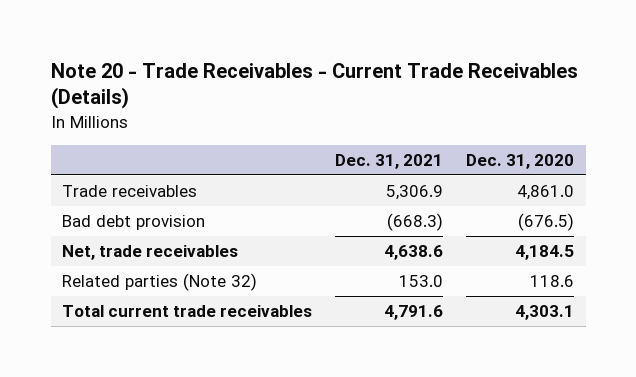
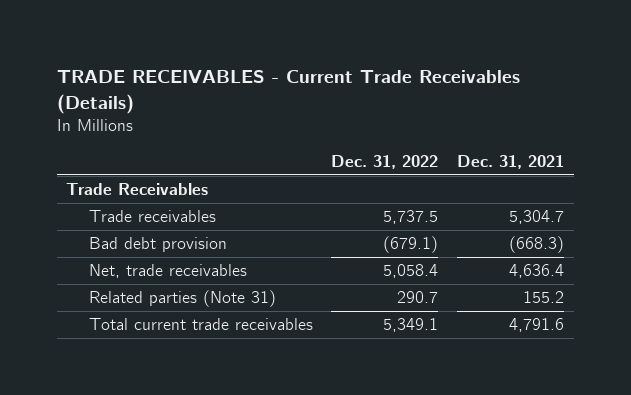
[50,62,578,110] Note 20 - Trade Receivables - Current Trade Receivables (Details) -> [56,69,520,114] TRADE RECEIVABLES - Current Trade Receivables (Details)
[466,153,575,169] Dec. 31, 2020 -> none
none -> [331,154,439,169] Dec. 31, 2022
none -> [66,183,209,196] Trade Receivables
[386,185,444,201] 5,306.9 -> [509,210,565,225] 5,304.7
[384,245,444,261] 4,638.6 -> [509,264,565,279] 4,636.4
[62,273,258,292] Related parties (Note 32) -> [88,290,276,308] Related parties (Note 31)
[399,275,444,288] 153.0 -> [523,291,565,304] 155.2

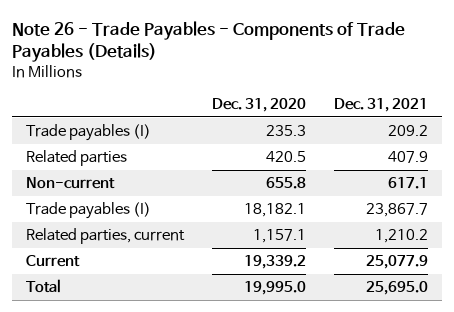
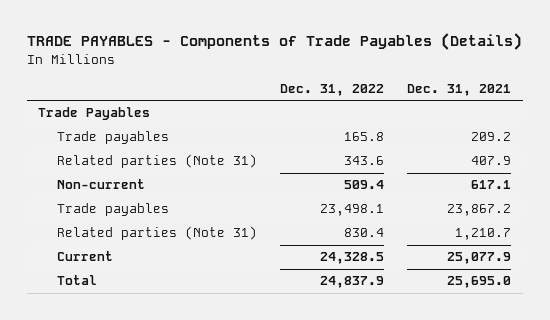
[11,20,405,63] Note 26 - Trade Payables - Components of Trade Payables (Details) -> [26,33,522,51] TRADE PAYABLES - Components of Trade Payables (Details)
[212,98,307,113] Dec. 31, 2020 -> none
none -> [280,83,385,96] Dec. 31, 2022
none -> [38,107,151,121] Trade Payables
[26,123,152,141] Trade payables (I) -> [56,131,169,145] Trade payables
[26,149,128,166] Related parties -> [56,154,257,169] Related parties (Note 31)
[26,201,152,219] Trade payables (I) -> [56,203,169,217] Trade payables
[366,202,429,217] 23,867.7 -> [447,204,512,217] 23,867.2
[26,227,186,244] Related parties, current -> [56,226,257,241] Related parties (Note 31)
[375,228,429,243] 1,210.2 -> [455,228,512,241] 1,210.7

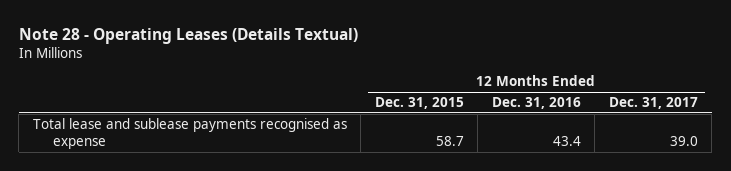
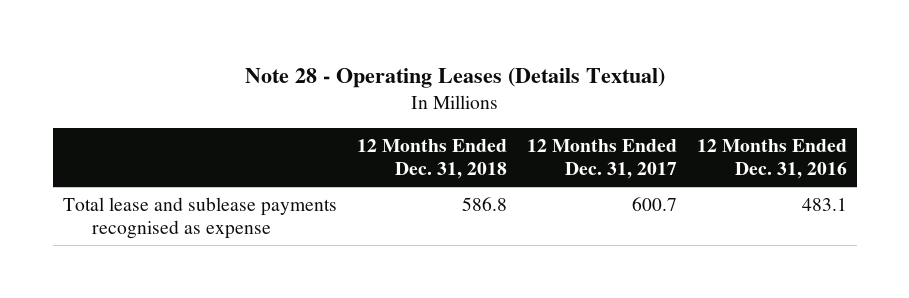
[374,97,464,110] Dec. 31, 2015 -> none
none -> [356,138,507,180] 12 Months Ended Dec. 31, 2018
[552,135,581,146] 43.4 -> [801,197,847,211] 483.1
[669,135,698,146] 39.0 -> [631,196,677,211] 600.7

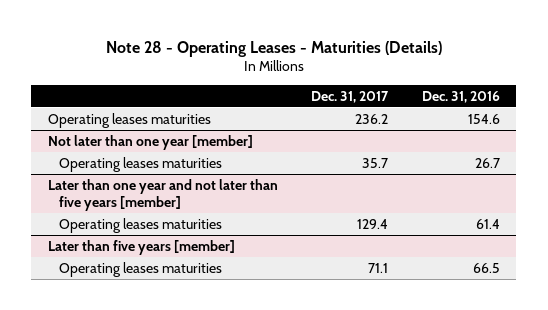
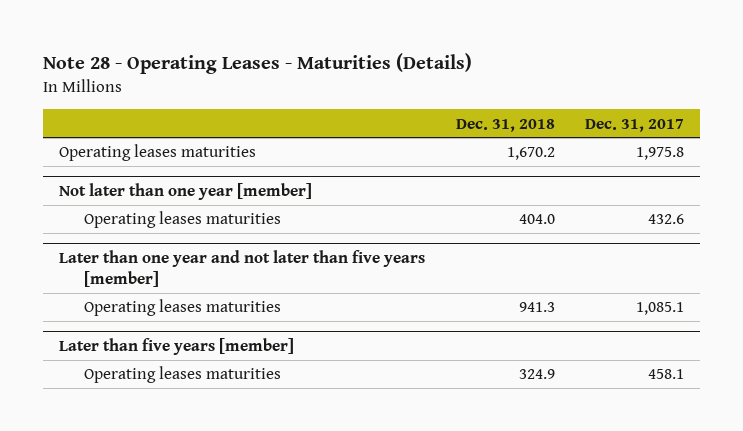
[421,90,500,103] Dec. 31, 2016 -> none
none -> [455,118,555,132] Dec. 31, 2018
[355,113,389,124] 236.2 -> [636,147,685,161] 1,975.8
[362,157,389,168] 35.7 -> [648,214,685,225] 432.6
[357,218,389,229] 129.4 -> [636,302,685,316] 1,085.1
[368,262,389,273] 71.1 -> [648,369,685,380] 458.1

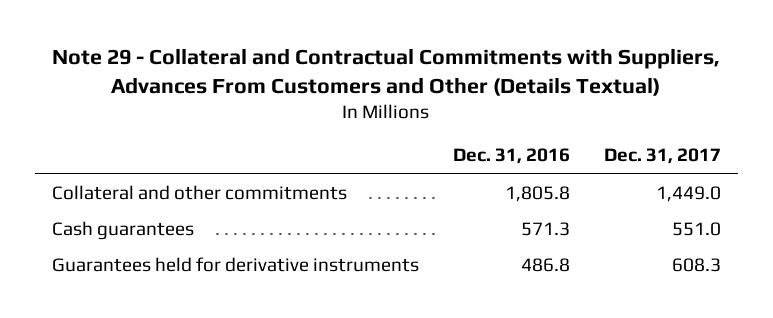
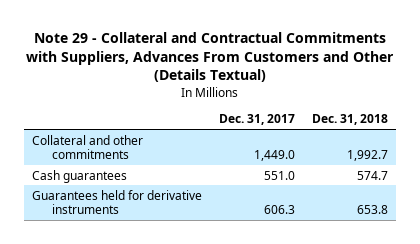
[452,148,570,165] Dec. 31, 2016 -> none
none -> [311,114,388,126] Dec. 31, 2018
[671,258,721,273] 608.3 -> [264,205,296,215] 606.3

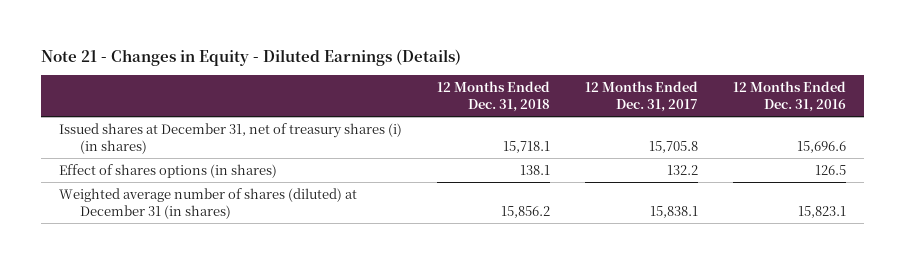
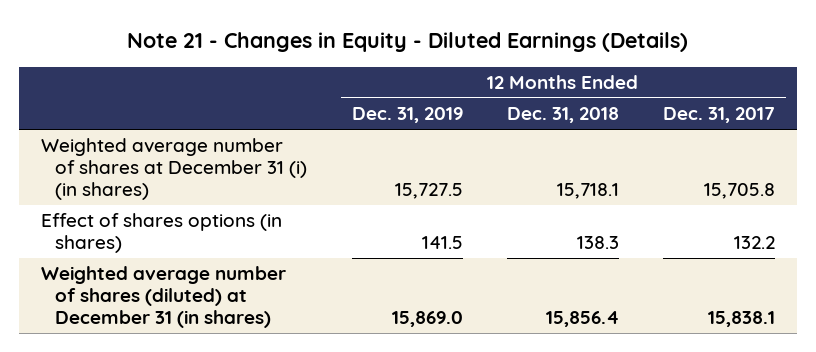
[733,80,847,112] 12 Months Ended Dec. 31, 2016 -> none
none -> [351,107,463,124] Dec. 31, 2019
[58,123,402,154] Issued shares at December 31, net of treasury shares (i) (in shares) -> [40,138,308,201] Weighted average number of shares at December 31 (i) (in shares)
[520,165,551,176] 138.1 -> [576,236,619,250] 138.3
[501,205,551,218] 15,856.2 -> [545,311,619,328] 15,856.4

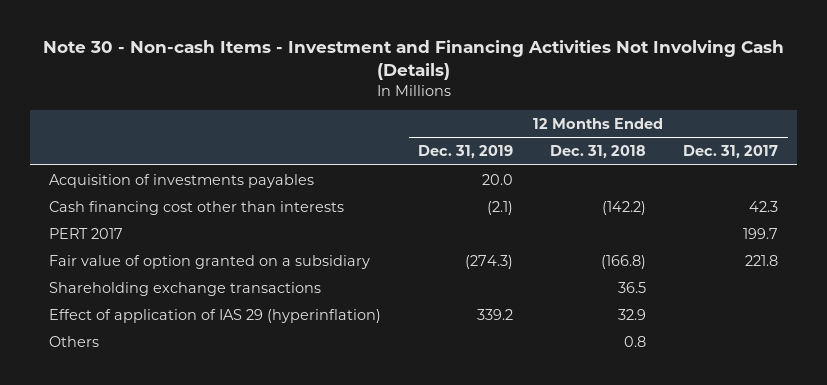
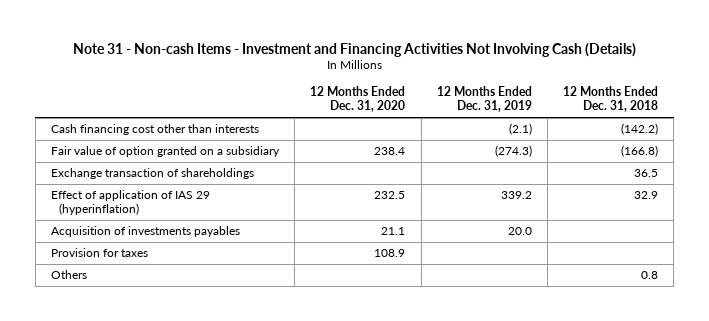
[42,39,784,80] Note 30 - Non-cash Items - Investment and Financing Activities Not Involving Cash (Details) -> [72,42,636,57] Note 31 - Non-cash Items - Investment and Financing Activities Not Involving Cash (Details)
[683,145,779,159] Dec. 31, 2017 -> none
none -> [310,86,406,113] 12 Months Ended Dec. 31, 2020
[48,227,123,239] PERT 2017 -> none
[48,281,321,296] Shareholding exchange transactions -> [50,168,254,180] Exchange transaction of shareholdings
[48,173,314,188] Acquisition of investments payables -> [50,226,240,238] Acquisition of investments payables
none -> [50,248,148,258] Provision for taxes

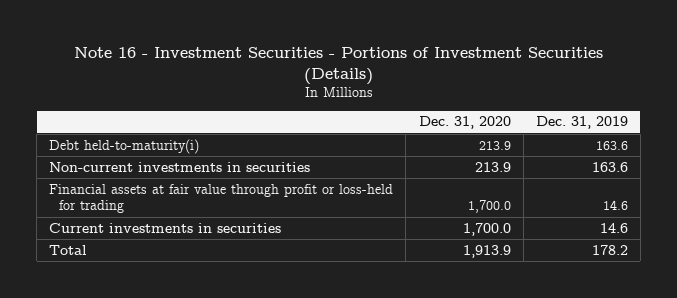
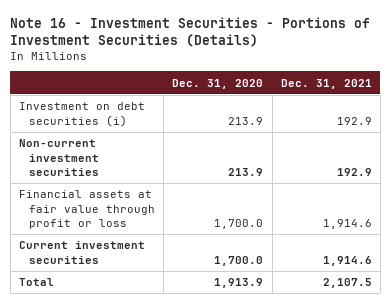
[535,116,628,130] Dec. 31, 2019 -> none
none -> [280,78,372,89] Dec. 31, 2021
[49,138,200,154] Debt held-to-maturity(i) -> [18,102,145,127] Investment on debt securities (i)
[49,161,311,172] Non-current investments in securities -> [18,139,99,177] Non-current investment securities
[49,183,394,214] Financial assets at fair value through profit or loss-held for trading -> [18,190,155,230] Financial assets at fair value through profit or loss
[49,222,282,233] Current investments in securities -> [18,241,145,264] Current investment securities

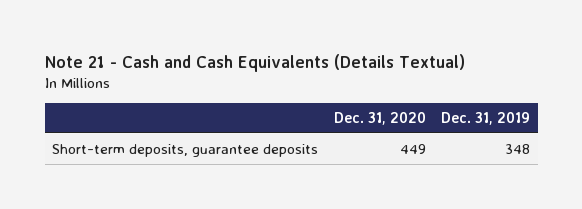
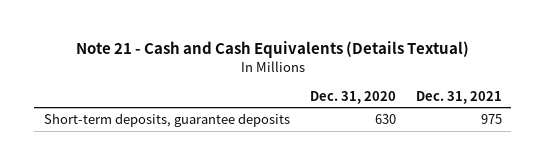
[441,111,531,125] Dec. 31, 2019 -> none
none -> [415,90,502,104] Dec. 31, 2021
[399,143,426,154] 449 -> [374,114,396,125] 630

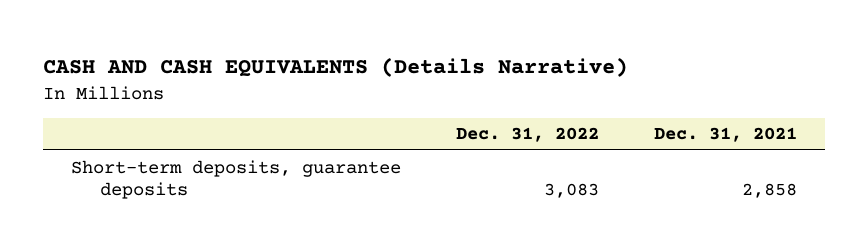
[75,41,469,59] Note 21 - Cash and Cash Equivalents (Details Textual) -> [43,56,629,77] CASH AND CASH EQUIVALENTS (Details Narrative)
[309,90,396,104] Dec. 31, 2020 -> none
none -> [455,127,599,143] Dec. 31, 2022
[480,114,502,125] 975 -> [742,183,798,199] 2,858

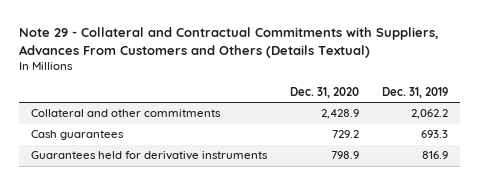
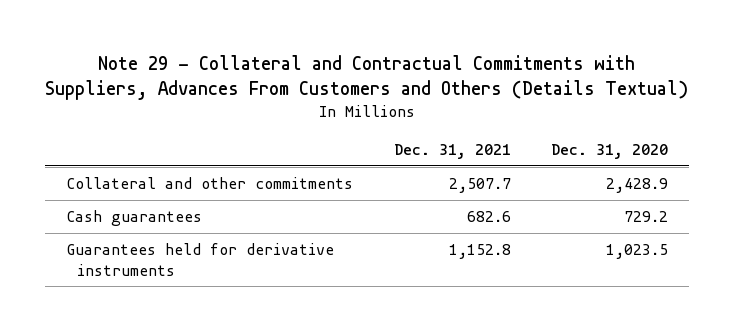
[382,86,449,98] Dec. 31, 2019 -> none
none -> [393,144,511,160] Dec. 31, 2021
[330,151,359,160] 798.9 -> [606,243,669,259] 1,023.5

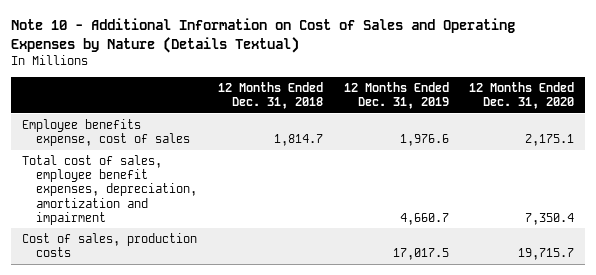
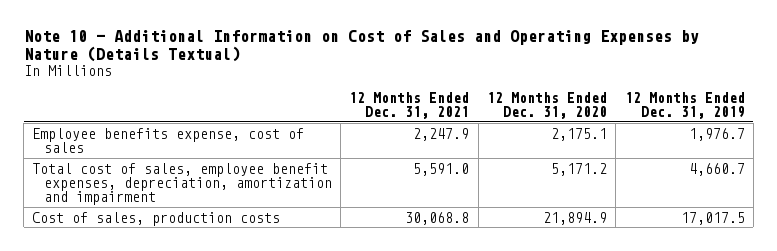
[217,81,323,110] 12 Months Ended Dec. 31, 2018 -> none
none -> [349,91,470,120] 12 Months Ended Dec. 31, 2021
[399,134,449,147] 1,976.6 -> [688,127,745,141] 1,976.7
[525,212,575,225] 7,350.4 -> [550,162,607,176] 5,171.2
[518,248,575,261] 19,715.7 -> [542,211,607,225] 21,894.9

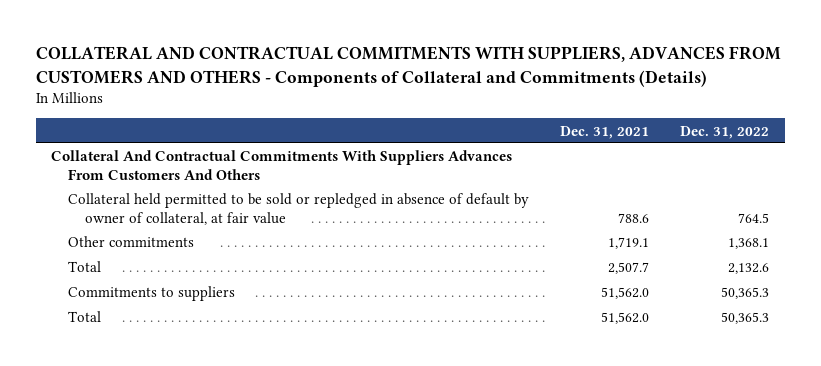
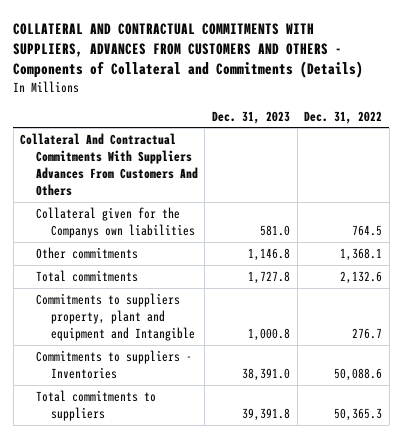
[560,125,650,139] Dec. 31, 2021 -> none
none -> [211,110,290,124] Dec. 31, 2023
[68,193,530,225] Collateral held permitted to be sold or repledged in absence of default by owner of collateral, at fair value -> [35,207,195,238] Collateral given for the Companys own liabilities
[68,261,102,273] Total -> [35,270,138,283] Total commitments
none -> [35,293,195,341] Commitments to suppliers property, plant and equipment and Intangible
[68,286,236,302] Commitments to suppliers -> [35,350,192,379] Commitments to suppliers - Inventories
[721,287,770,300] 50,365.3 -> [334,367,383,381] 50,088.6
[68,311,102,323] Total -> [35,390,156,421] Total commitments to suppliers

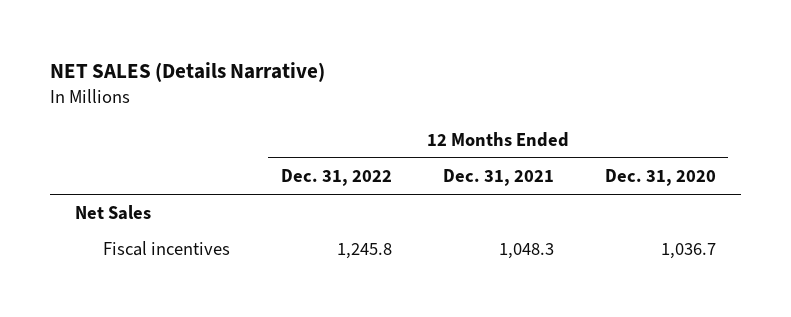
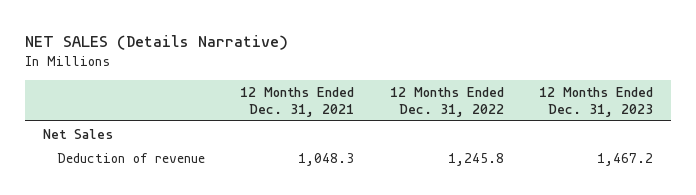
[604,168,716,186] Dec. 31, 2020 -> none
none -> [539,86,654,117] 12 Months Ended Dec. 31, 2023
[102,241,230,257] Fiscal incentives -> [56,152,205,163] Deduction of revenue

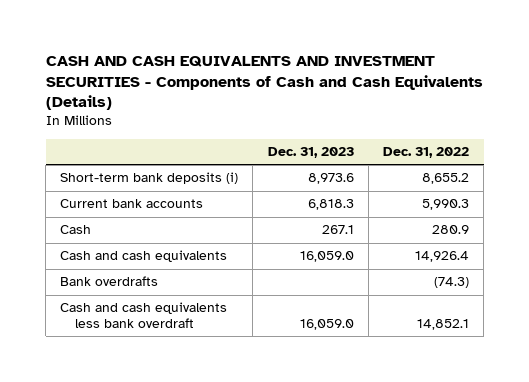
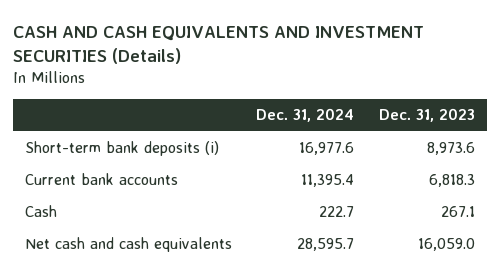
[45,56,483,111] CASH AND CASH EQUIVALENTS AND INVESTMENT SECURITIES - Components of Cash and Cash Equivalents (Details) -> [13,25,425,65] CASH AND CASH EQUIVALENTS AND INVESTMENT SECURITIES (Details)
[382,146,469,158] Dec. 31, 2022 -> none
none -> [256,108,355,123] Dec. 31, 2024
[60,276,159,287] Bank overdrafts -> none
[60,302,228,328] Cash and cash equivalents less bank overdraft -> none
[60,250,228,263] Cash and cash equivalents -> [25,237,233,253] Net cash and cash equivalents

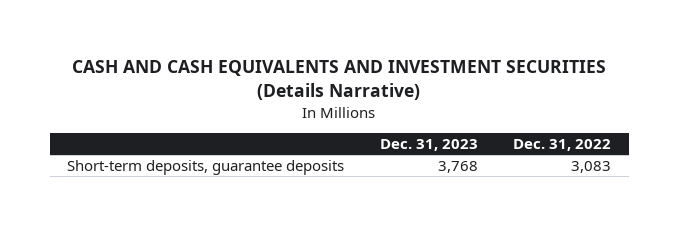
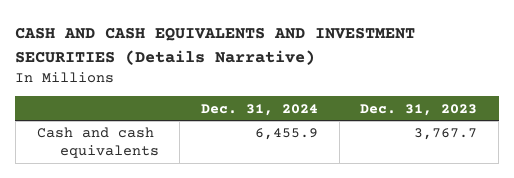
[513,139,612,152] Dec. 31, 2022 -> none
none -> [200,103,318,116] Dec. 31, 2024
[67,160,345,176] Short-term deposits, guarantee deposits -> none
none -> [36,127,159,158] Cash and cash equivalents

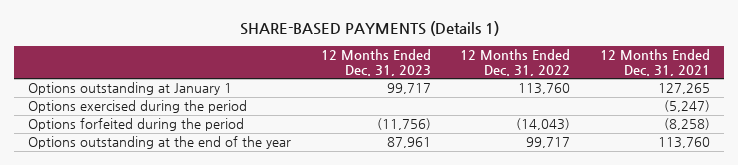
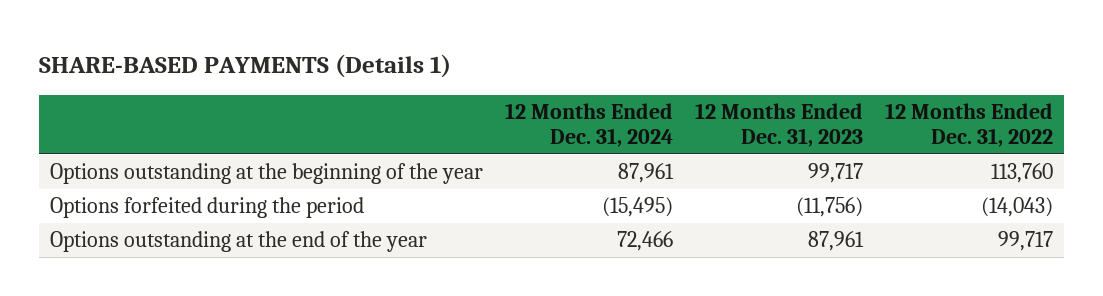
[599,49,710,76] 12 Months Ended Dec. 31, 2021 -> none
none -> [505,102,674,148] 12 Months Ended Dec. 31, 2024
[28,100,248,114] Options exercised during the period -> none
[28,82,233,96] Options outstanding at January 1 -> [50,163,484,185] Options outstanding at the beginning of the year

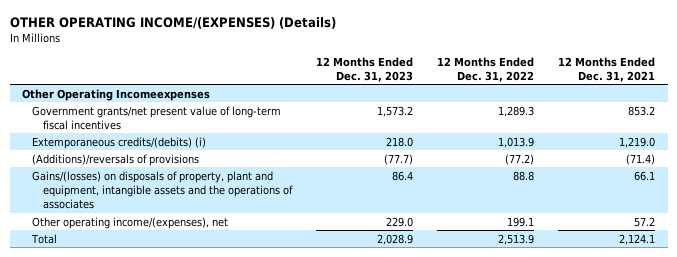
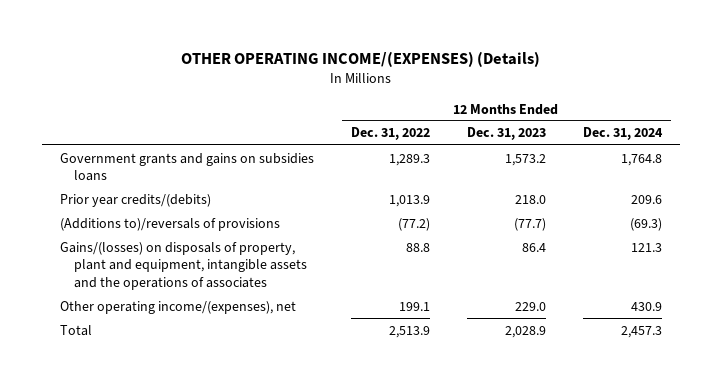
[558,56,656,82] 12 Months Ended Dec. 31, 2021 -> none
none -> [582,127,663,141] Dec. 31, 2024
[21,88,210,101] Other Operating Incomeexpenses -> none
[32,105,282,130] Government grants/net present value of long-term fiscal incentives -> [60,152,315,182] Government grants and gains on subsidies loans
[32,136,207,149] Extemporaneous credits/(debits) (i) -> [60,193,212,207] Prior year credits/(debits)
[32,153,200,166] (Additions)/reversals of provisions -> [60,217,281,231] (Additions to)/reversals of provisions

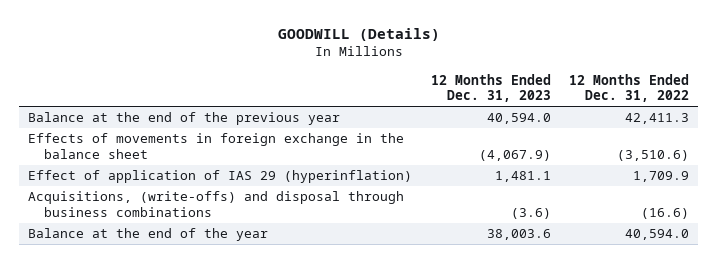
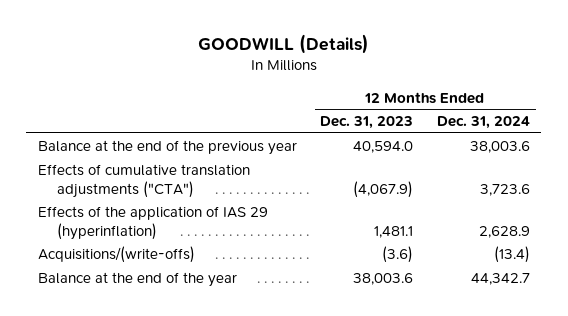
[568,73,689,103] 12 Months Ended Dec. 31, 2022 -> none
none -> [436,116,530,130] Dec. 31, 2024
[28,133,405,160] Effects of movements in foreign exchange in the balance sheet -> [38,164,251,198] Effects of cumulative translation adjustments ("CTA")
[28,170,413,184] Effect of application of IAS 29 (hyperinflation) -> [38,206,269,240] Effects of the application of IAS 29 (hyperinflation)
[28,191,405,218] Acquisitions, (write-offs) and disposal through business combinations -> [38,246,196,264] Acquisitions/(write-offs)

